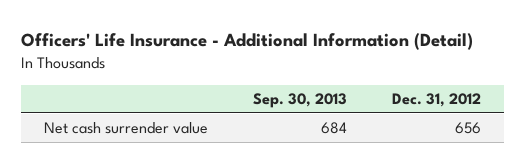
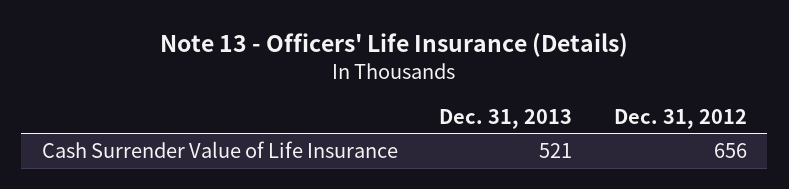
[21,33,474,51] Officers' Life Insurance - Additional Information (Detail) -> [160,33,629,58] Note 13 - Officers' Life Insurance (Details)
[253,92,348,108] Sep. 30, 2013 -> none
none -> [439,108,573,129] Dec. 31, 2013
[43,122,208,135] Net cash surrender value -> [42,141,399,159] Cash Surrender Value of Life Insurance

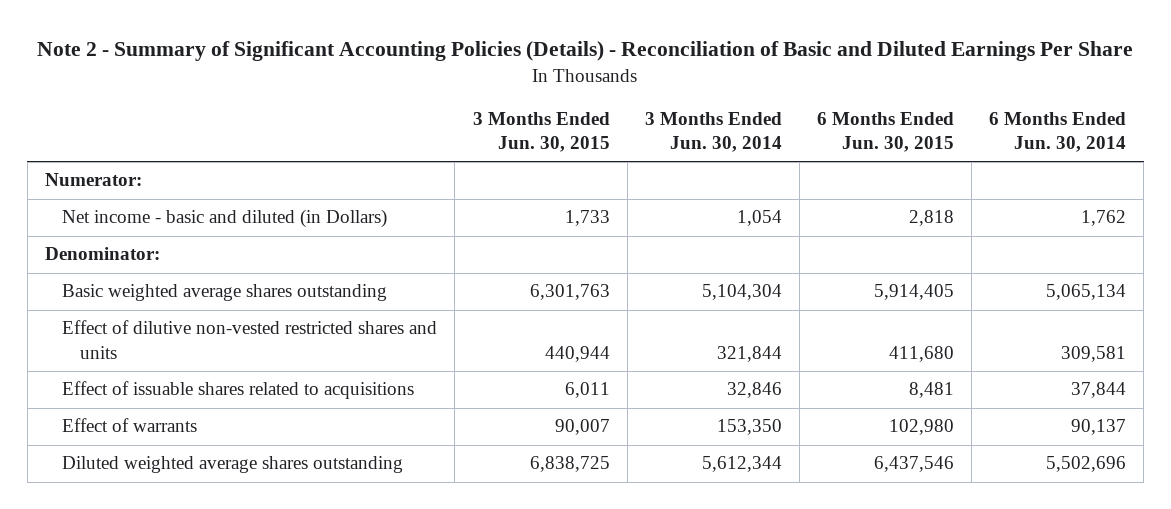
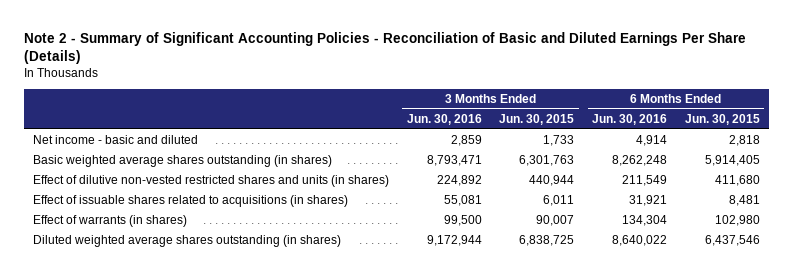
[37,41,1134,62] Note 2 - Summary of Significant Accounting Policies (Details) - Reconciliation of Basic and Diluted Earnings Per Share -> [24,31,747,64] Note 2 - Summary of Significant Accounting Policies - Reconciliation of Basic and Diluted Earnings Per Share (Details)
[644,112,782,153] 3 Months Ended Jun. 30, 2014 -> none
[989,112,1127,153] 6 Months Ended Jun. 30, 2014 -> none
none -> [406,113,482,125] Jun. 30, 2016
none -> [592,113,668,125] Jun. 30, 2016
[44,173,142,187] Numerator: -> none
[44,247,160,261] Denominator: -> none
[62,209,388,229] Net income - basic and diluted (in Dollars) -> [33,135,199,145] Net income - basic and diluted
[62,284,388,302] Basic weighted average shares outstanding -> [33,155,333,168] Basic weighted average shares outstanding (in shares)
[62,320,438,359] Effect of dilutive non-vested restricted shares and units -> [33,175,390,188] Effect of dilutive non-vested restricted shares and units (in shares)
[62,381,415,400] Effect of issuable shares related to acquisitions -> [33,195,349,208] Effect of issuable shares related to acquisitions (in shares)
[62,418,198,433] Effect of warrants -> [33,215,188,228] Effect of warrants (in shares)
[62,456,404,474] Diluted weighted average shares outstanding -> [33,235,342,248] Diluted weighted average shares outstanding (in shares)

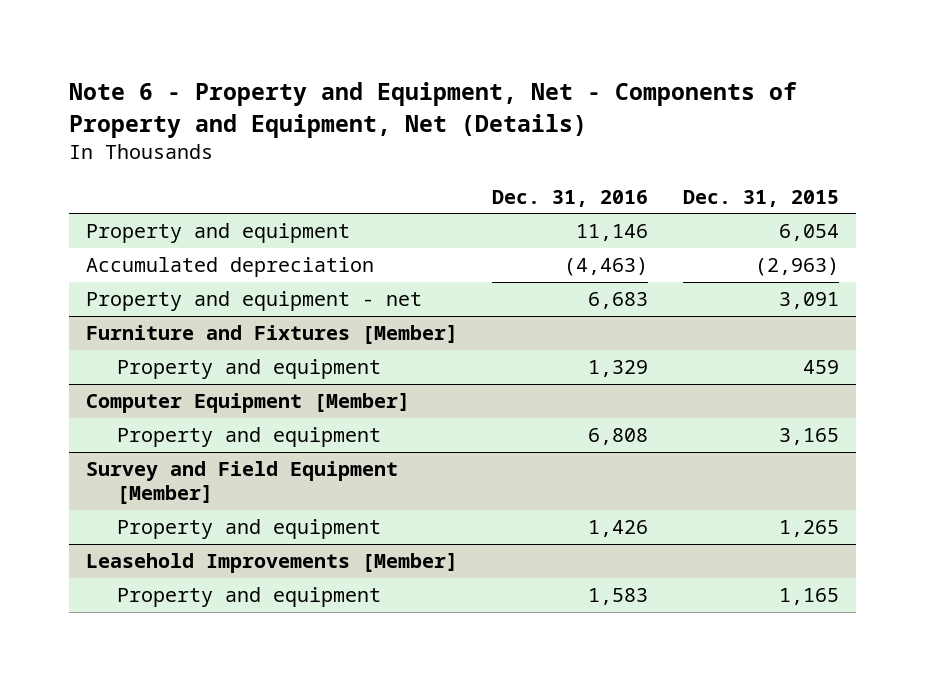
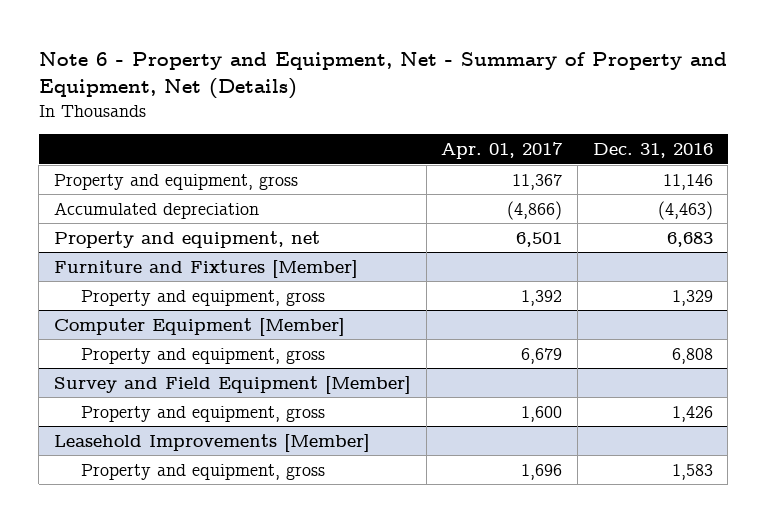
[69,82,798,138] Note 6 - Property and Equipment, Net - Components of Property and Equipment, Net (Details) -> [38,51,727,100] Note 6 - Property and Equipment, Net - Summary of Property and Equipment, Net (Details)
[682,189,839,207] Dec. 31, 2015 -> none
none -> [441,142,564,160] Apr. 01, 2017
[86,223,351,244] Property and equipment -> [53,173,298,190] Property and equipment, gross
[86,291,423,312] Property and equipment - net -> [53,230,320,248] Property and equipment, net
[116,359,381,380] Property and equipment -> [80,289,325,306] Property and equipment, gross
[116,427,381,448] Property and equipment -> [80,347,325,364] Property and equipment, gross
[116,519,381,540] Property and equipment -> [80,405,325,422] Property and equipment, gross
[116,587,381,608] Property and equipment -> [80,463,325,480] Property and equipment, gross

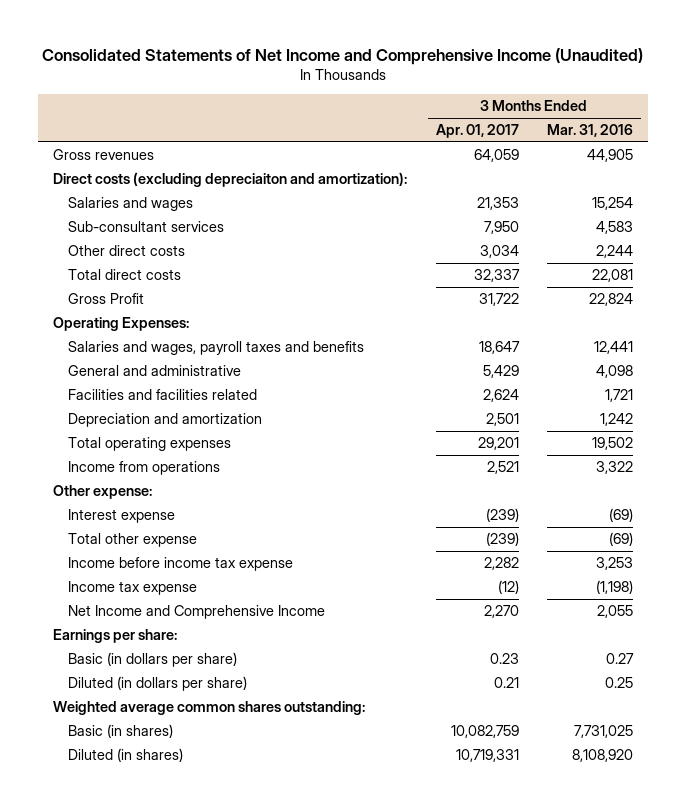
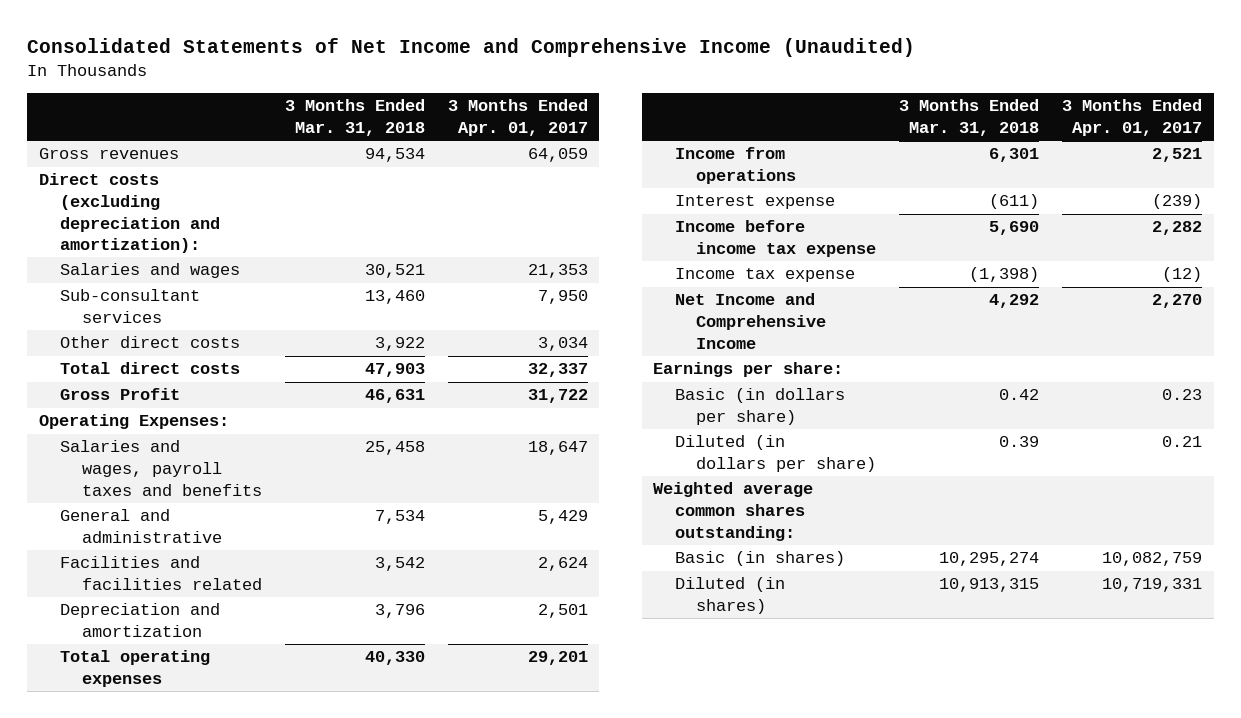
[547,124,634,138] Mar. 31, 2016 -> none
none -> [284,99,425,136] 3 Months Ended Mar. 31, 2018
[52,172,407,188] Direct costs (excluding depreciaiton and amortization): -> [38,173,221,254] Direct costs (excluding depreciation and amortization):
[52,485,152,500] Other expense: -> none
[68,533,198,548] Total other expense -> none

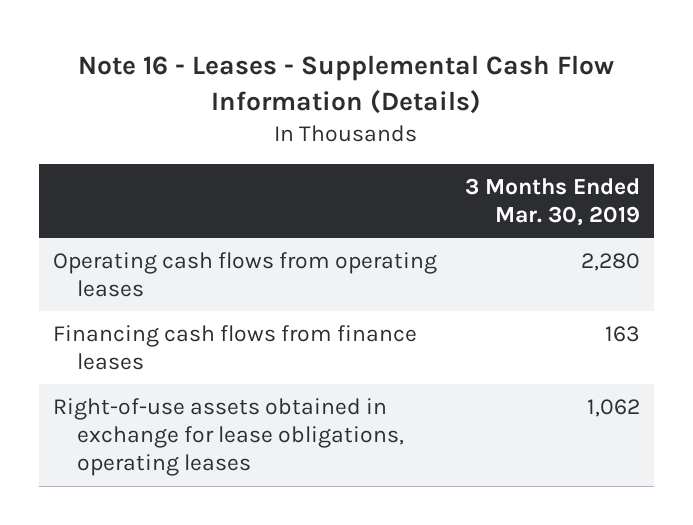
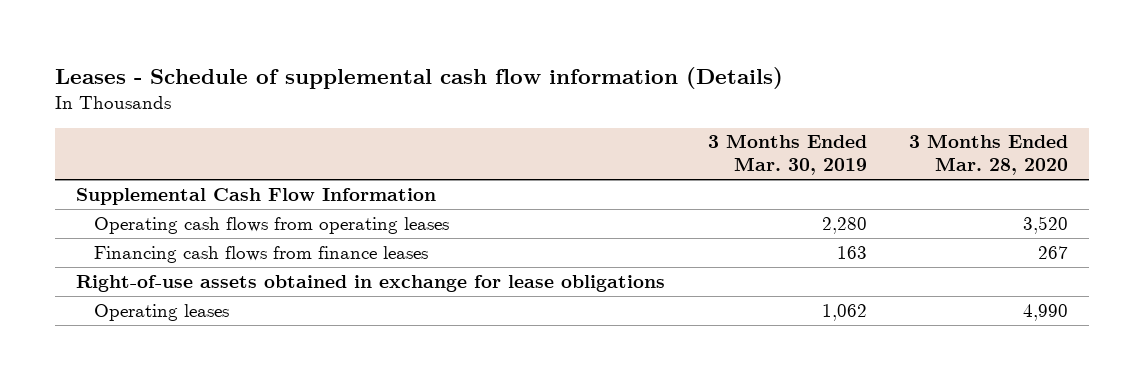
[78,55,615,115] Note 16 - Leases - Supplemental Cash Flow Information (Details) -> [54,66,783,89] Leases - Schedule of supplemental cash flow information (Details)
none -> [909,134,1069,176] 3 Months Ended Mar. 28, 2020
none -> [76,187,437,205] Supplemental Cash Flow Information
none -> [76,274,666,292] Right-of-use assets obtained in exchange for lease obligations
[52,397,404,477] Right-of-use assets obtained in exchange for lease obligations, operating leases -> [94,303,230,321] Operating leases

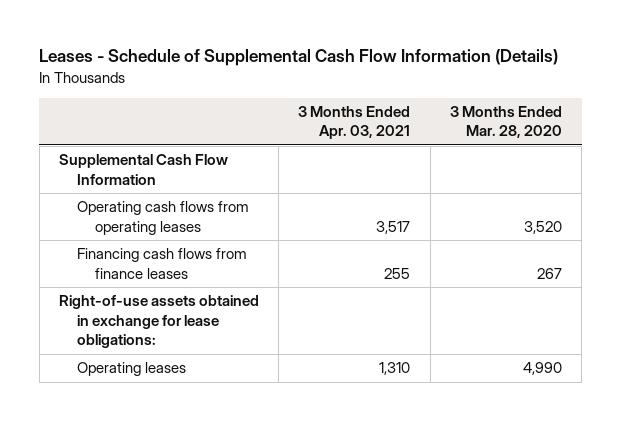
[54,66,783,89] Leases - Schedule of supplemental cash flow information (Details) -> [39,49,559,67] Leases - Schedule of Supplemental Cash Flow Information (Details)
[707,134,867,176] 3 Months Ended Mar. 30, 2019 -> none
none -> [298,105,411,140] 3 Months Ended Apr. 03, 2021
[76,274,666,292] Right-of-use assets obtained in exchange for lease obligations -> [58,295,259,349] Right-of-use assets obtained in exchange for lease obligations:

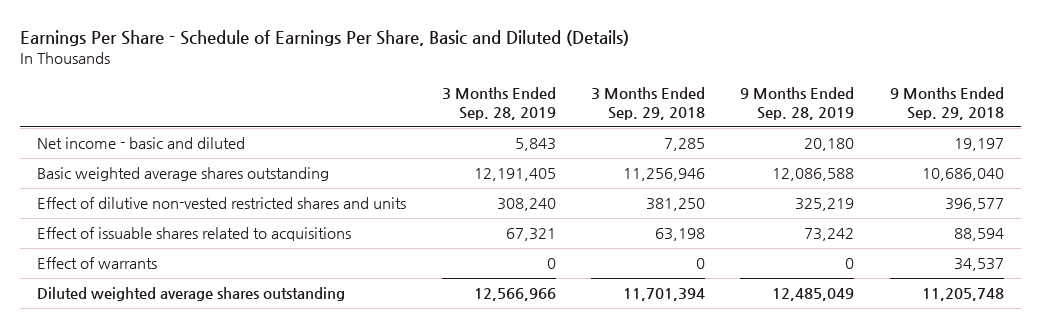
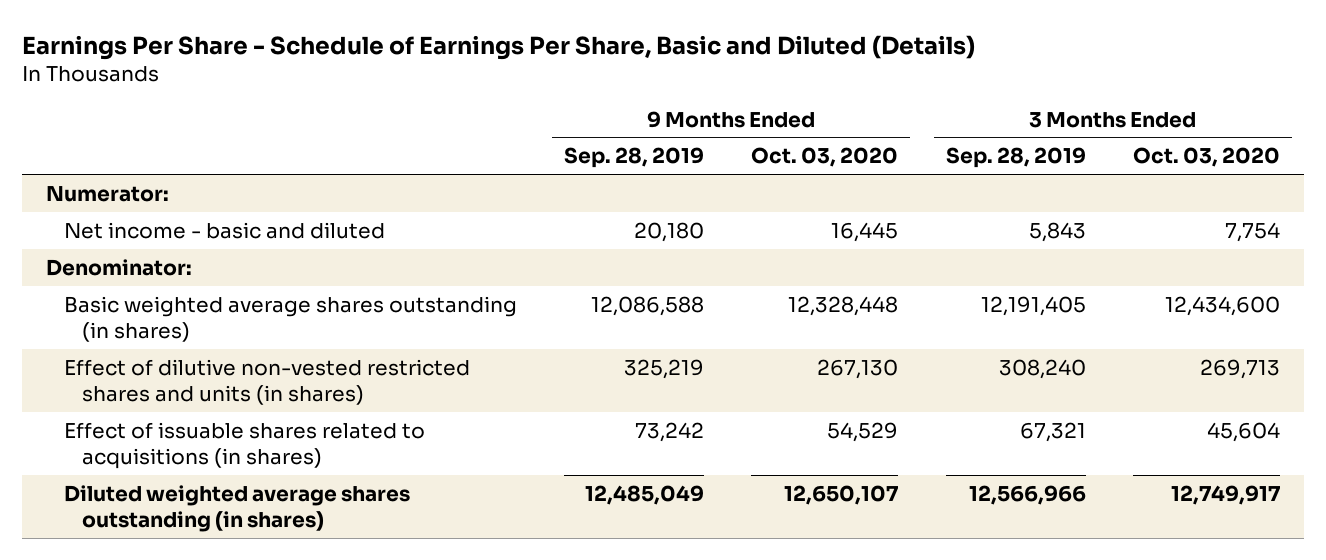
[590,87,705,121] 3 Months Ended Sep. 29, 2018 -> none
[889,87,1004,121] 9 Months Ended Sep. 29, 2018 -> none
none -> [751,147,899,168] Oct. 03, 2020
none -> [1132,147,1280,168] Oct. 03, 2020
none -> [45,185,169,202] Numerator:
[37,257,158,270] Effect of warrants -> none
none -> [45,258,192,276] Denominator:
[37,167,330,182] Basic weighted average shares outstanding -> [63,295,517,343] Basic weighted average shares outstanding (in shares)
[37,197,407,210] Effect of dilutive non-vested restricted shares and units -> [63,358,470,406] Effect of dilutive non-vested restricted shares and units (in shares)
[37,227,352,242] Effect of issuable shares related to acquisitions -> [63,421,425,470] Effect of issuable shares related to acquisitions (in shares)
[37,287,346,302] Diluted weighted average shares outstanding -> [63,484,410,533] Diluted weighted average shares outstanding (in shares)

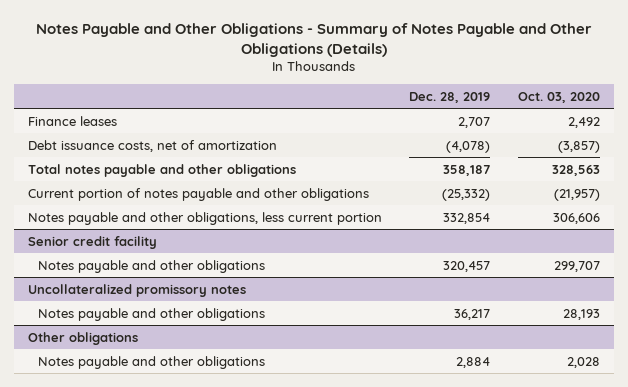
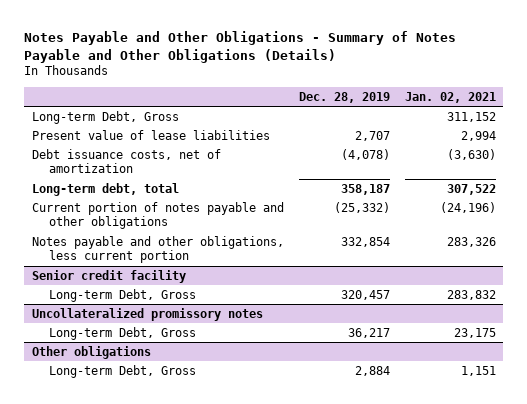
[518,91,601,103] Oct. 03, 2020 -> none
none -> [404,91,496,103] Jan. 02, 2021
none -> [31,110,179,124] Long-term Debt, Gross
[27,115,117,126] Finance leases -> [31,129,270,140] Present value of lease liabilities
[27,163,296,177] Total notes payable and other obligations -> [31,182,179,196] Long-term debt, total
[37,259,265,273] Notes payable and other obligations -> [48,288,196,302] Long-term Debt, Gross
[37,307,265,321] Notes payable and other obligations -> [48,326,196,340] Long-term Debt, Gross
[37,355,265,369] Notes payable and other obligations -> [48,364,196,378] Long-term Debt, Gross

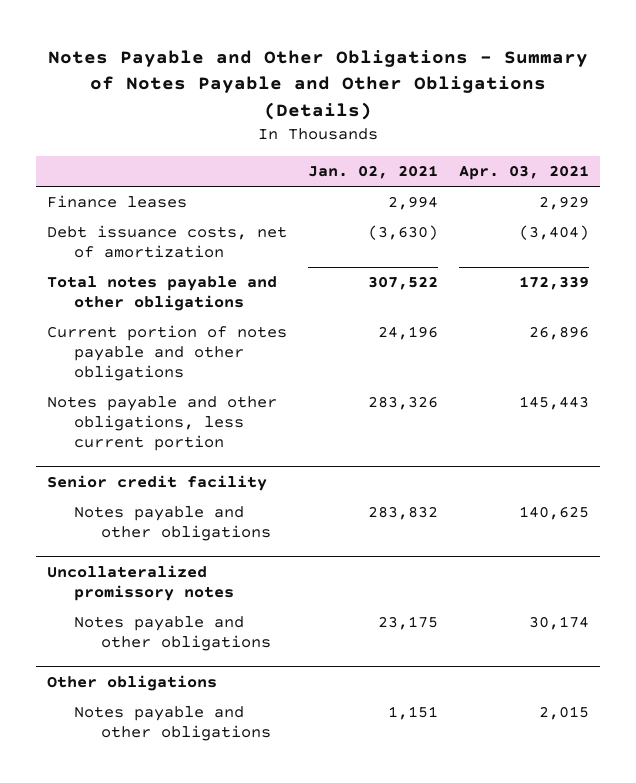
[298,91,390,103] Dec. 28, 2019 -> none
none -> [459,165,590,181] Apr. 03, 2021
[31,110,179,124] Long-term Debt, Gross -> none
[31,129,270,140] Present value of lease liabilities -> [46,195,187,209] Finance leases
[31,182,179,196] Long-term debt, total -> [46,276,277,312] Total notes payable and other obligations
[439,201,496,213] (24,196) -> [378,326,439,341] 24,196
[48,288,196,302] Long-term Debt, Gross -> [74,506,272,542] Notes payable and other obligations
[48,326,196,340] Long-term Debt, Gross -> [74,616,272,652] Notes payable and other obligations
[48,364,196,378] Long-term Debt, Gross -> [74,706,272,742] Notes payable and other obligations

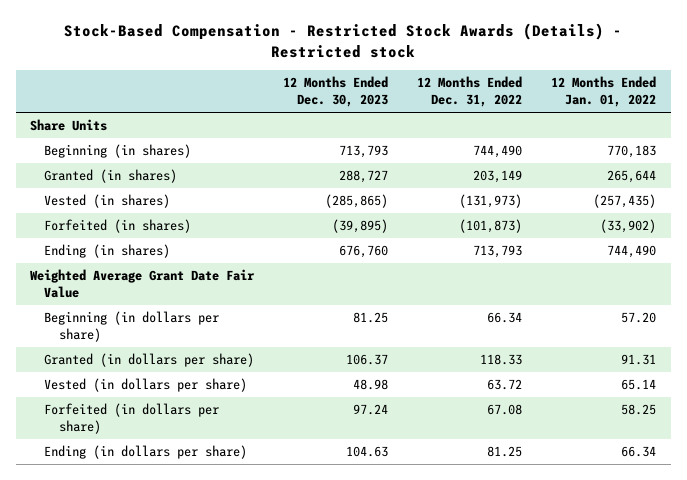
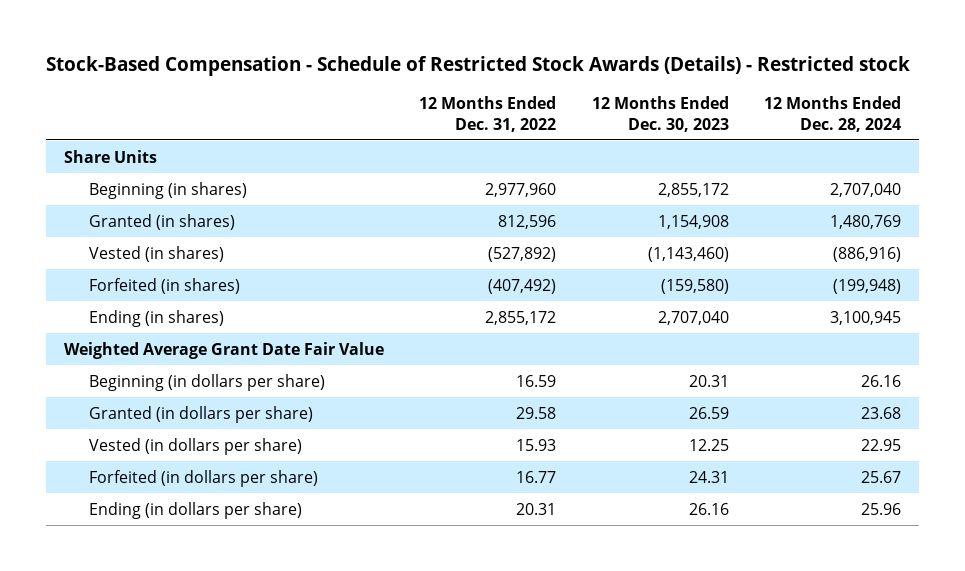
[64,23,623,58] Stock-Based Compensation - Restricted Stock Awards (Details) - Restricted stock -> [45,55,910,76] Stock-Based Compensation - Schedule of Restricted Stock Awards (Details) - Restricted stock
[551,76,657,108] 12 Months Ended Jan. 01, 2022 -> none
none -> [764,95,902,132] 12 Months Ended Dec. 28, 2024
[339,145,389,159] 713,793 -> [657,182,729,197] 2,855,172
[473,145,523,159] 744,490 -> [485,182,557,197] 2,977,960
[339,170,389,184] 288,727 -> [657,214,729,229] 1,154,908
[473,170,523,184] 203,149 -> [498,214,557,229] 812,596
[325,194,389,209] (285,865) -> [647,246,729,262] (1,143,460)
[459,194,523,209] (131,973) -> [488,246,557,262] (527,892)
[332,219,389,234] (39,895) -> [660,278,729,294] (159,580)
[459,219,523,234] (101,873) -> [488,278,557,294] (407,492)
[339,245,389,259] 676,760 -> [657,310,729,325] 2,707,040
[473,245,523,259] 713,793 -> [485,310,557,325] 2,855,172
[353,312,389,324] 81.25 -> [688,374,729,387] 20.31
[487,312,523,324] 66.34 -> [516,374,557,387] 16.59
[346,354,389,366] 106.37 -> [688,406,729,419] 26.59
[480,354,523,366] 118.33 -> [516,406,557,419] 29.58
[353,379,389,391] 48.98 -> [688,438,729,451] 12.25
[487,379,523,391] 63.72 -> [516,438,557,451] 15.93
[353,404,389,416] 97.24 -> [688,470,729,483] 24.31
[487,404,523,416] 67.08 -> [516,470,557,483] 16.77
[346,446,389,458] 104.63 -> [688,502,729,515] 26.16
[487,446,523,458] 81.25 -> [516,502,557,515] 20.31

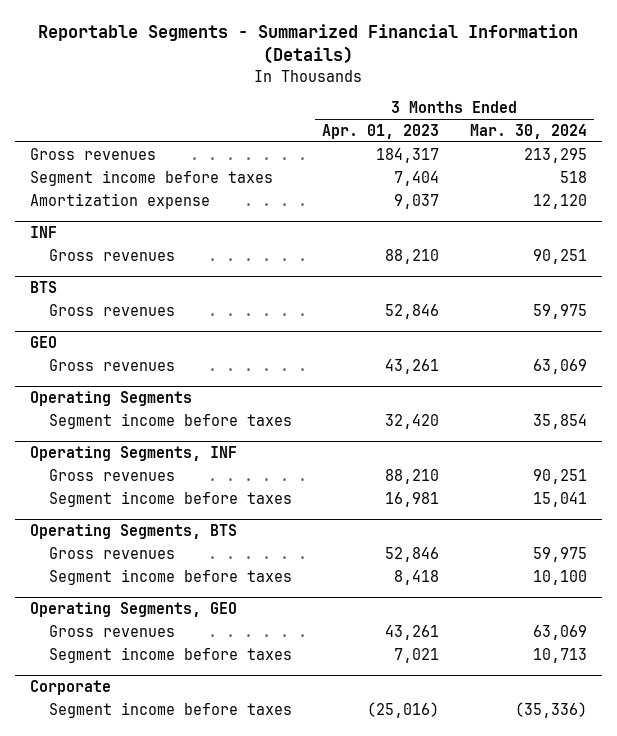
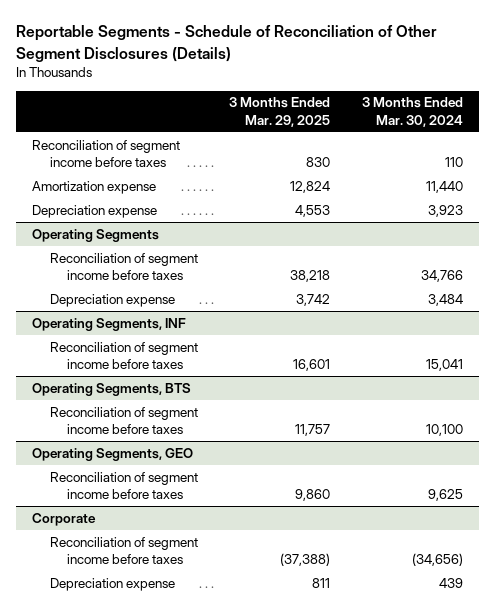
[38,24,579,65] Reportable Segments - Summarized Financial Information (Details) -> [16,25,438,62] Reportable Segments - Schedule of Reconciliation of Other Segment Disclosures (Details)
[322,123,440,139] Apr. 01, 2023 -> none
none -> [229,97,331,127] 3 Months Ended Mar. 29, 2025
[30,147,157,160] Gross revenues -> none
[30,226,58,239] INF -> none
[48,248,175,261] Gross revenues -> none
[30,281,58,294] BTS -> none
[48,303,175,316] Gross revenues -> none
[30,336,58,349] GEO -> none
[48,358,175,371] Gross revenues -> none
[30,169,274,186] Segment income before taxes -> [32,139,181,168] Reconciliation of segment income before taxes
[559,170,587,183] 518 -> [445,157,464,168] 110
[532,193,587,209] 12,120 -> [426,180,464,193] 11,440
none -> [32,204,158,218] Depreciation expense
[48,412,292,429] Segment income before taxes -> [49,252,198,281] Reconciliation of segment income before taxes
[532,413,587,429] 35,854 -> [421,270,464,283] 34,766
none -> [49,293,175,307] Depreciation expense
[48,468,175,481] Gross revenues -> none
[48,490,292,507] Segment income before taxes -> [49,341,198,370] Reconciliation of segment income before taxes
[48,546,175,559] Gross revenues -> none
[48,568,292,585] Segment income before taxes -> [49,406,198,435] Reconciliation of segment income before taxes
[48,624,175,637] Gross revenues -> none
[48,646,292,663] Segment income before taxes -> [49,471,198,500] Reconciliation of segment income before taxes
[532,647,587,663] 10,713 -> [428,489,464,502] 9,625
[48,701,292,718] Segment income before taxes -> [49,536,198,565] Reconciliation of segment income before taxes
[514,701,587,718] (35,336) -> [412,553,464,567] (34,656)
none -> [49,577,175,591] Depreciation expense

